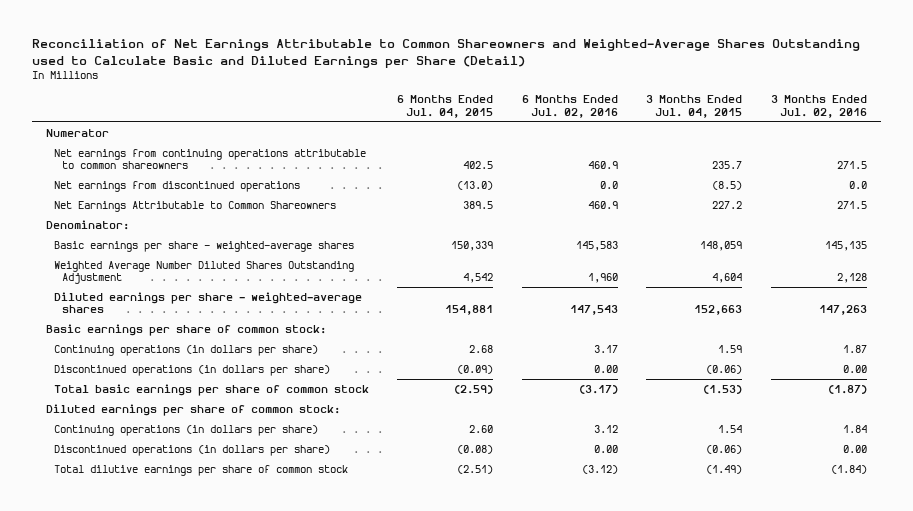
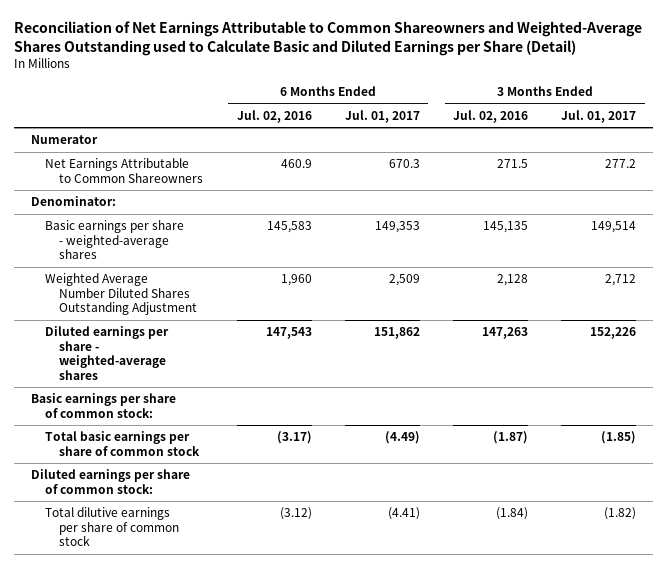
[397,95,494,118] 6 Months Ended Jul. 04, 2015 -> none
[646,95,743,118] 3 Months Ended Jul. 04, 2015 -> none
none -> [344,109,420,123] Jul. 01, 2017
none -> [561,109,637,123] Jul. 01, 2017
[53,148,366,170] Net earnings from continuing operations attributable to common shareowners -> none
[53,180,300,192] Net earnings from discontinued operations -> none
[53,344,318,356] Continuing operations (in dollars per share) -> none
[53,364,330,376] Discontinued operations (in dollars per share) -> none
[53,424,318,436] Continuing operations (in dollars per share) -> none
[53,444,330,456] Discontinued operations (in dollars per share) -> none

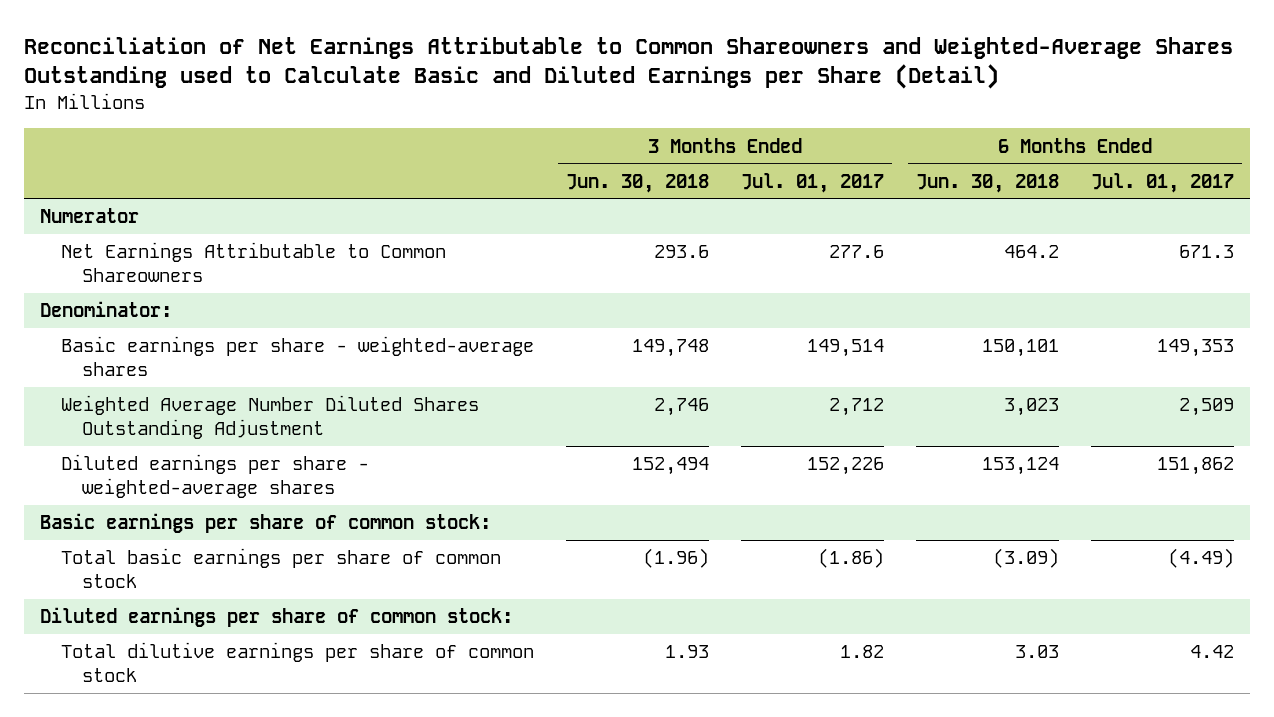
[236,109,312,123] Jul. 02, 2016 -> none
[453,109,529,123] Jul. 02, 2016 -> none
none -> [565,173,709,193] Jun. 30, 2018
none -> [915,173,1059,193] Jun. 30, 2018
[388,159,420,169] 670.3 -> [1178,245,1234,259] 671.3
[605,159,637,169] 277.2 -> [828,245,884,259] 277.6
[601,431,637,445] (1.85) -> [817,548,884,569] (1.86)
[387,507,420,521] (4.41) -> [1189,645,1234,659] 4.42
[604,507,637,521] (1.82) -> [839,645,884,659] 1.82

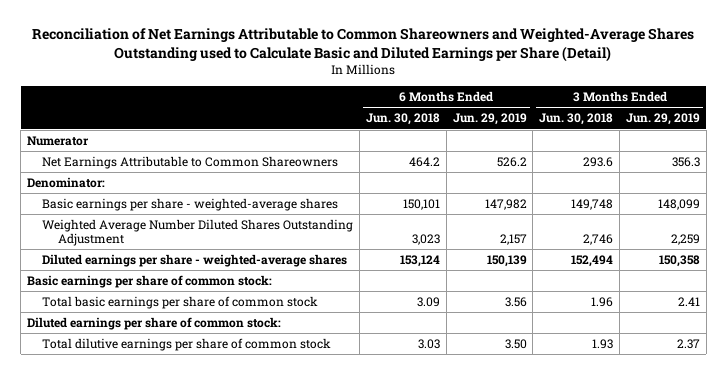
[740,172,884,193] Jul. 01, 2017 -> none
[1090,172,1234,193] Jul. 01, 2017 -> none
none -> [452,113,527,126] Jun. 29, 2019
none -> [625,113,700,126] Jun. 29, 2019
[642,548,709,569] (1.96) -> [591,296,614,307] 1.96
[992,548,1059,569] (3.09) -> [416,296,440,307] 3.09

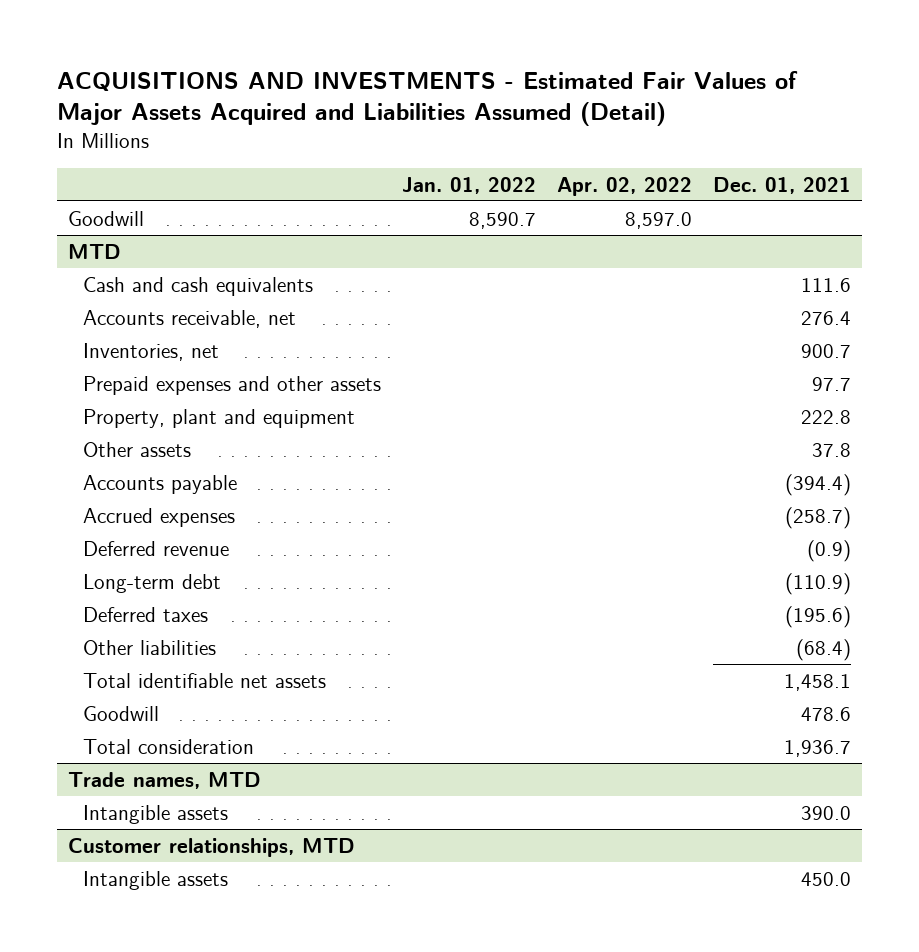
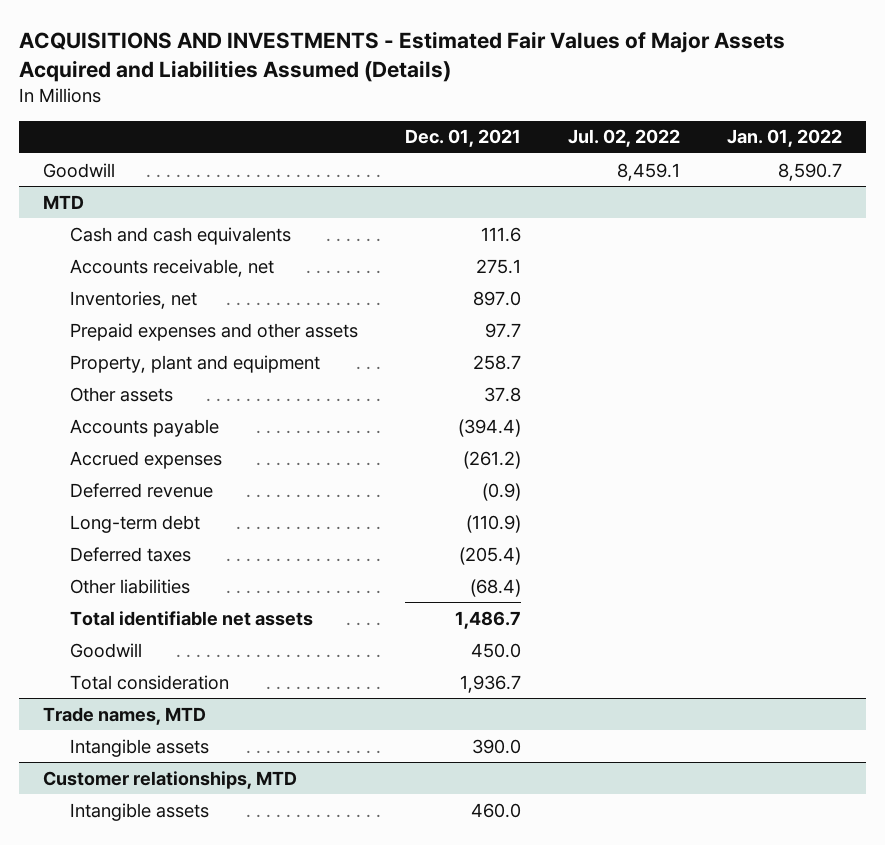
[57,70,799,127] ACQUISITIONS AND INVESTMENTS - Estimated Fair Values of Major Assets Acquired and Liabilities Assumed (Detail) -> [19,31,786,82] ACQUISITIONS AND INVESTMENTS - Estimated Fair Values of Major Assets Acquired and Liabilities Assumed (Details)
[557,176,693,196] Apr. 02, 2022 -> none
none -> [568,129,681,148] Jul. 02, 2022
[801,310,852,325] 276.4 -> [475,258,521,274] 275.1
[801,343,852,358] 900.7 -> [472,290,521,306] 897.0
[801,409,852,424] 222.8 -> [472,354,521,370] 258.7
[785,506,852,529] (258.7) -> [462,450,521,469] (261.2)
[785,605,852,628] (195.6) -> [458,546,521,565] (205.4)
[784,673,852,691] 1,458.1 -> [454,610,521,629] 1,486.7
[801,706,852,721] 478.6 -> [470,642,521,658] 450.0
[801,871,852,886] 450.0 -> [470,802,521,818] 460.0

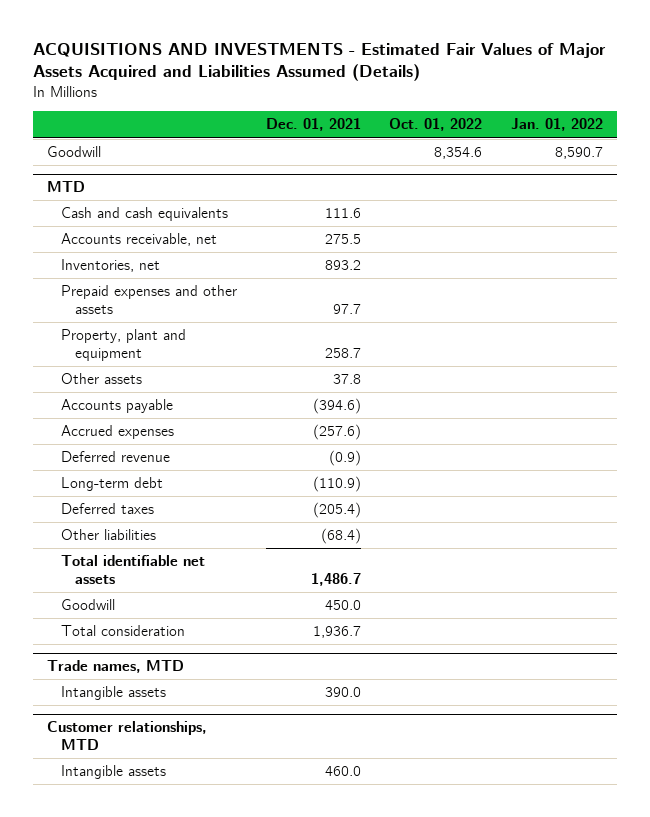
[568,129,681,148] Jul. 02, 2022 -> none
none -> [389,118,483,132] Oct. 01, 2022
[475,258,521,274] 275.1 -> [324,234,361,245] 275.5
[472,290,521,306] 897.0 -> [324,260,361,271] 893.2
[457,418,521,437] (394.4) -> [312,398,361,415] (394.6)
[462,450,521,469] (261.2) -> [312,424,361,441] (257.6)

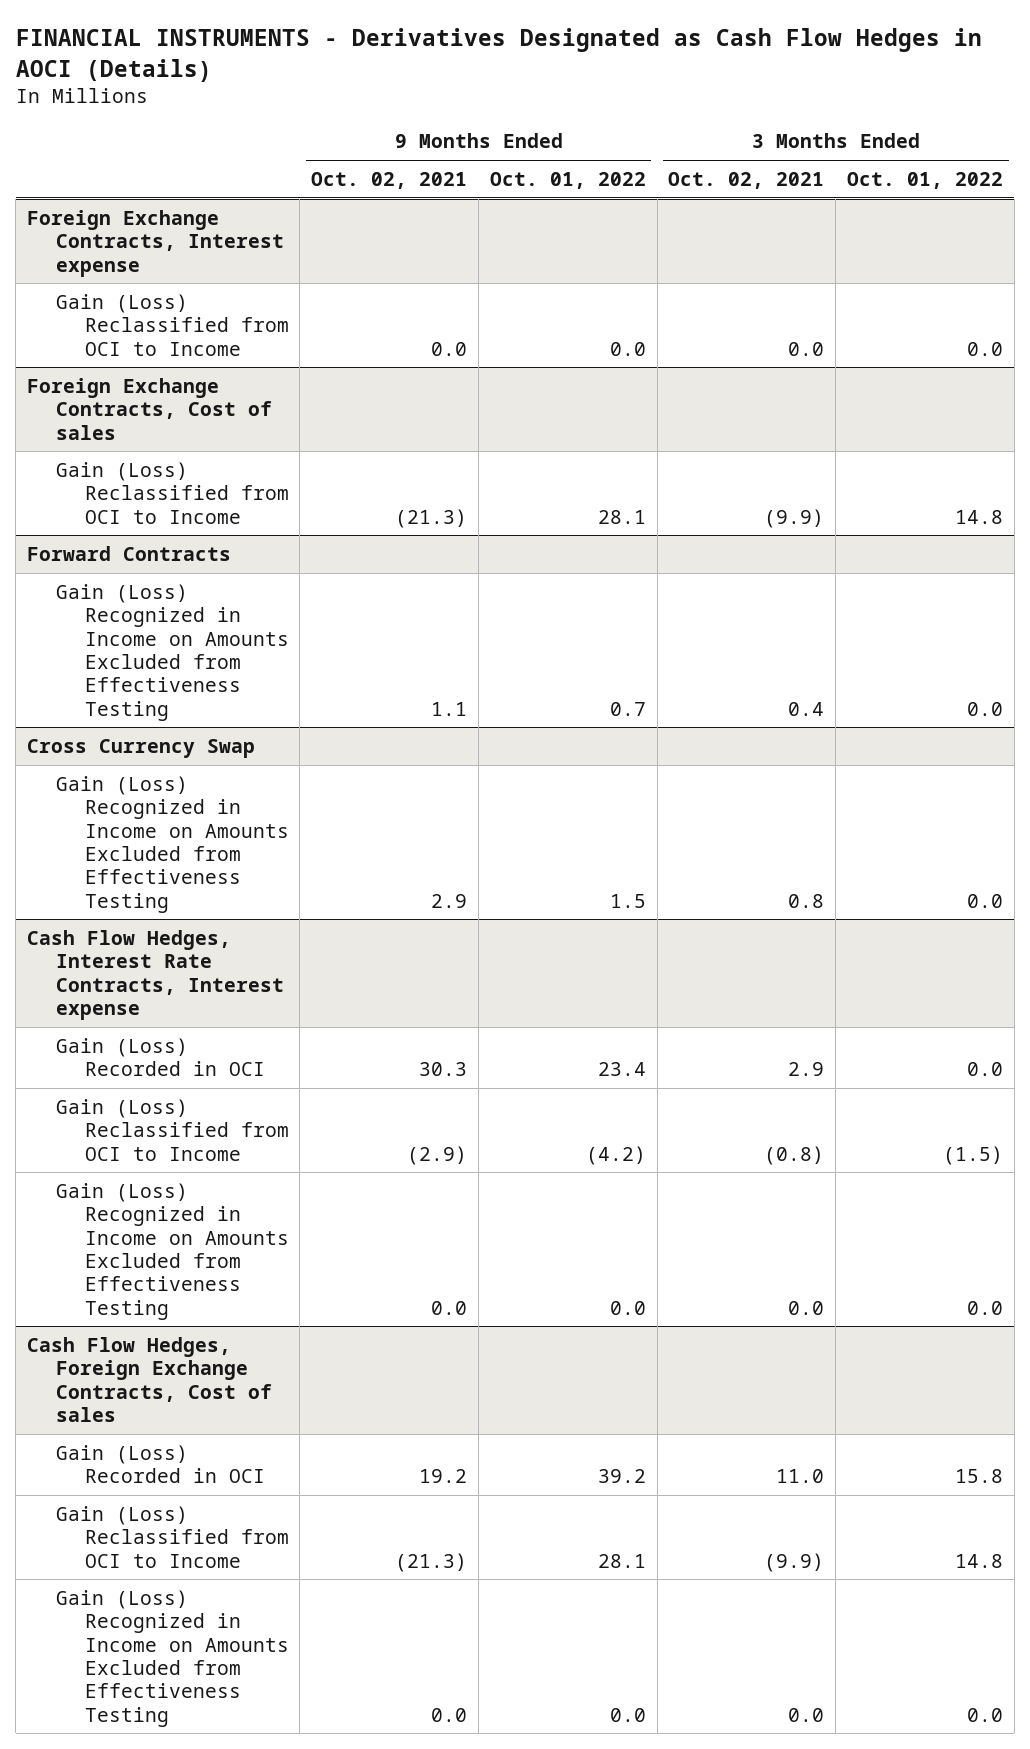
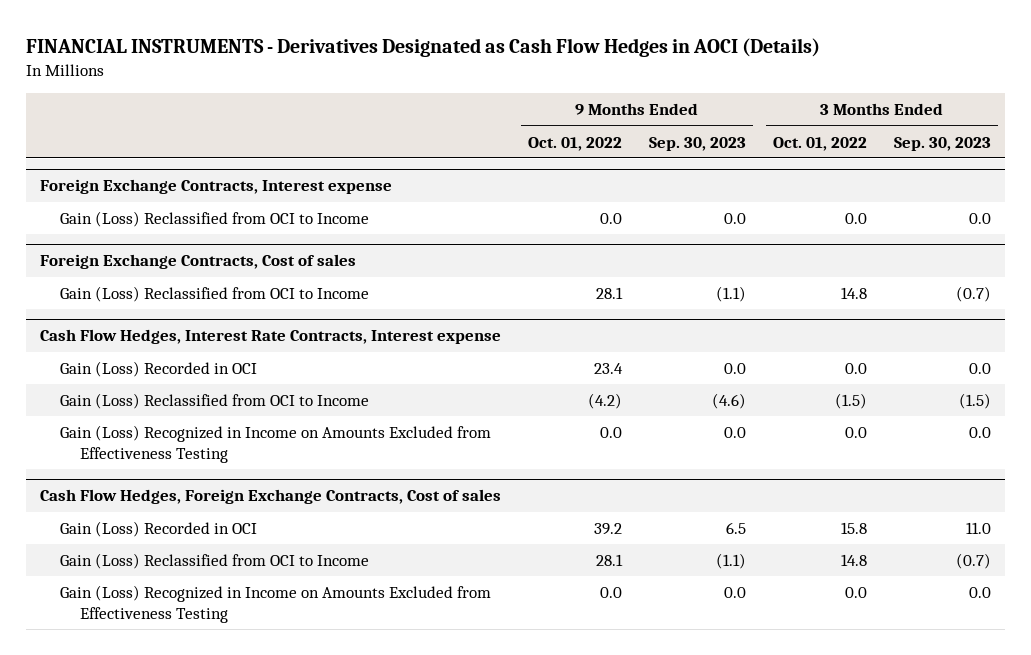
[311,172,468,190] Oct. 02, 2021 -> none
[668,172,825,190] Oct. 02, 2021 -> none
none -> [649,136,747,151] Sep. 30, 2023
none -> [894,136,992,151] Sep. 30, 2023
[27,545,232,561] Forward Contracts -> none
[55,583,289,721] Gain (Loss) Recognized in Income on Amounts Excluded from Effectiveness Testing -> none
[27,738,256,758] Cross Currency Swap -> none
[55,775,289,913] Gain (Loss) Recognized in Income on Amounts Excluded from Effectiveness Testing -> none

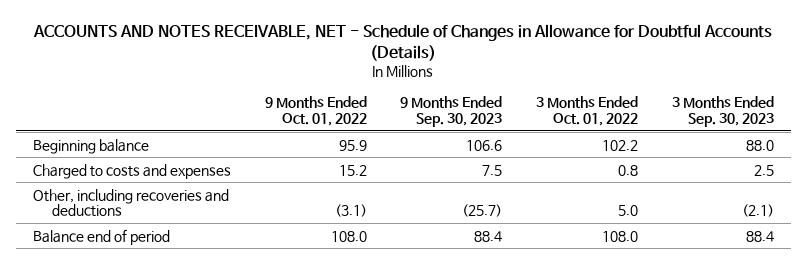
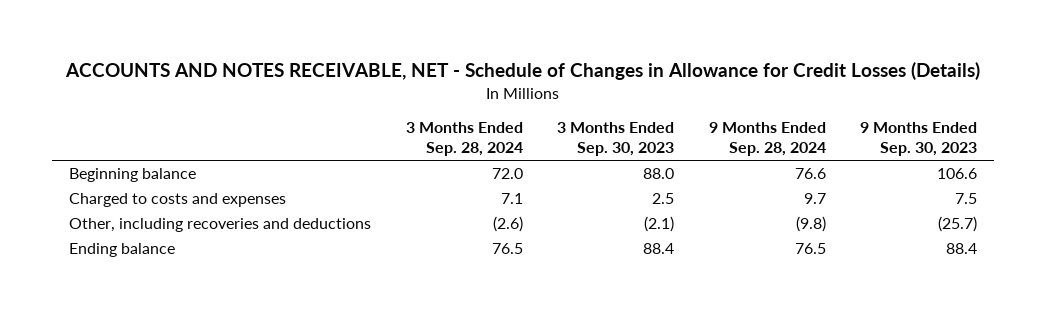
[33,23,773,61] ACCOUNTS AND NOTES RECEIVABLE, NET - Schedule of Changes in Allowance for Doubtful Accounts (Details) -> [65,61,981,80] ACCOUNTS AND NOTES RECEIVABLE, NET - Schedule of Changes in Allowance for Credit Losses (Details)
[264,96,367,126] 9 Months Ended Oct. 01, 2022 -> none
[536,96,639,126] 3 Months Ended Oct. 01, 2022 -> none
none -> [405,122,523,157] 3 Months Ended Sep. 28, 2024
none -> [708,122,826,157] 9 Months Ended Sep. 28, 2024
[32,228,170,245] Balance end of period -> [69,243,176,258] Ending balance

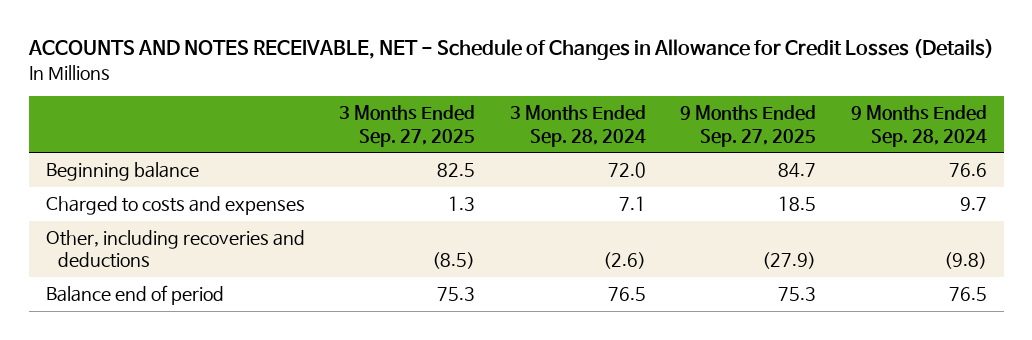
[557,122,675,157] 3 Months Ended Sep. 30, 2023 -> none
[860,122,978,157] 9 Months Ended Sep. 30, 2023 -> none
none -> [339,105,476,147] 3 Months Ended Sep. 27, 2025
none -> [680,105,817,147] 9 Months Ended Sep. 27, 2025
[69,243,176,258] Ending balance -> [45,285,224,306] Balance end of period

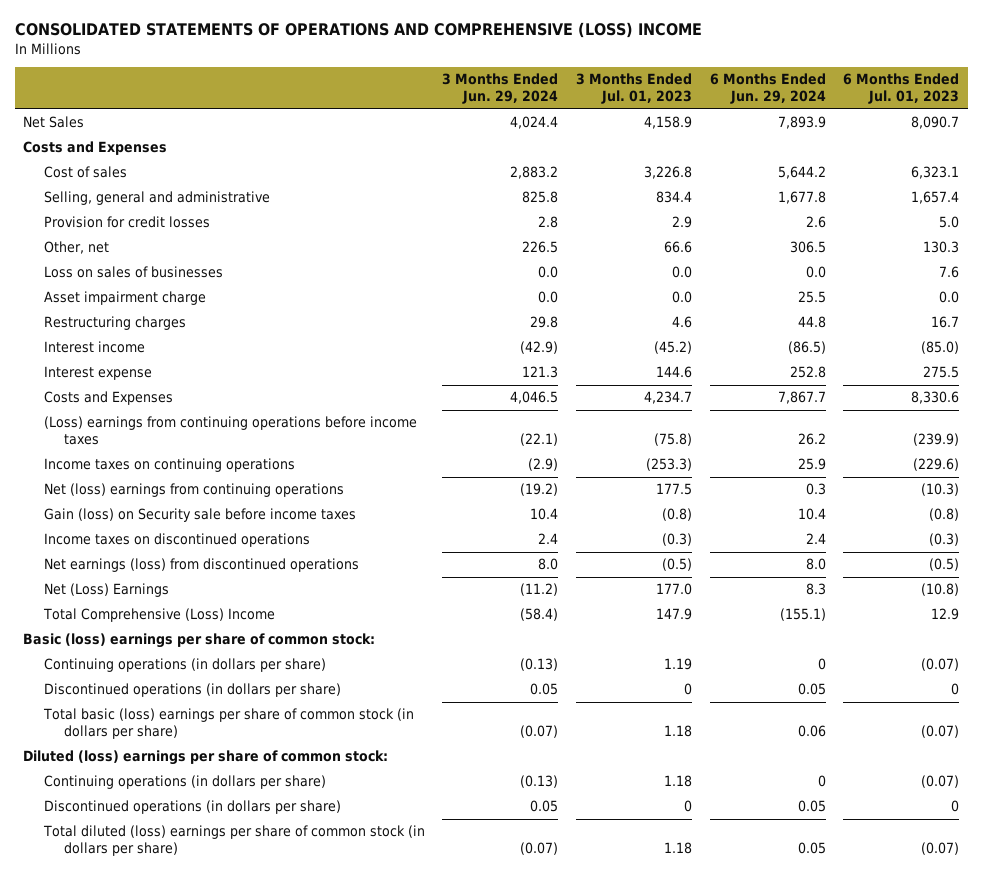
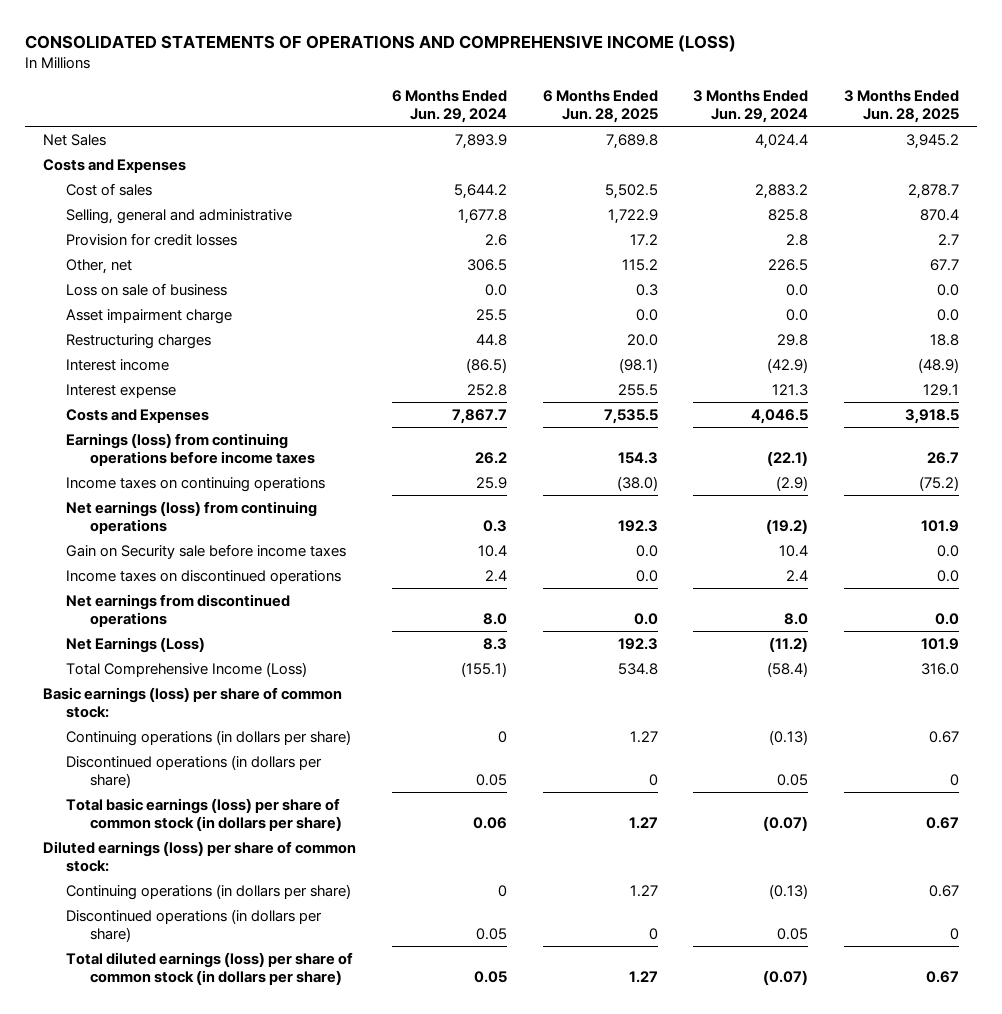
[14,22,702,39] CONSOLIDATED STATEMENTS OF OPERATIONS AND COMPREHENSIVE (LOSS) INCOME -> [25,35,737,53] CONSOLIDATED STATEMENTS OF OPERATIONS AND COMPREHENSIVE INCOME (LOSS)
[575,73,692,105] 3 Months Ended Jul. 01, 2023 -> none
[843,73,960,105] 6 Months Ended Jul. 01, 2023 -> none
none -> [542,90,658,123] 6 Months Ended Jun. 28, 2025
none -> [843,90,959,123] 3 Months Ended Jun. 28, 2025
[43,266,223,279] Loss on sales of businesses -> [66,282,228,296] Loss on sale of business
[43,416,417,446] (Loss) earnings from continuing operations before income taxes -> [66,432,315,466] Earnings (loss) from continuing operations before income taxes
[43,483,344,498] Net (loss) earnings from continuing operations -> [66,500,318,534] Net earnings (loss) from continuing operations
[43,508,356,523] Gain (loss) on Security sale before income taxes -> [66,543,347,559] Gain on Security sale before income taxes
[43,558,359,573] Net earnings (loss) from discontinued operations -> [66,593,291,627] Net earnings from discontinued operations
[43,583,169,598] Net (Loss) Earnings -> [66,636,206,653] Net Earnings (Loss)
[42,608,275,623] Total Comprehensive (Loss) Income -> [66,661,308,677] Total Comprehensive Income (Loss)
[23,633,376,649] Basic (loss) earnings per share of common stock: -> [43,686,343,718] Basic earnings (loss) per share of common stock:
[42,708,414,740] Total basic (loss) earnings per share of common stock (in dollars per share) -> [66,797,342,831] Total basic earnings (loss) per share of common stock (in dollars per share)
[23,750,389,766] Diluted (loss) earnings per share of common stock: -> [43,840,357,872] Diluted earnings (loss) per share of common stock:
[42,825,425,857] Total diluted (loss) earnings per share of common stock (in dollars per share) -> [66,951,354,985] Total diluted earnings (loss) per share of common stock (in dollars per share)

